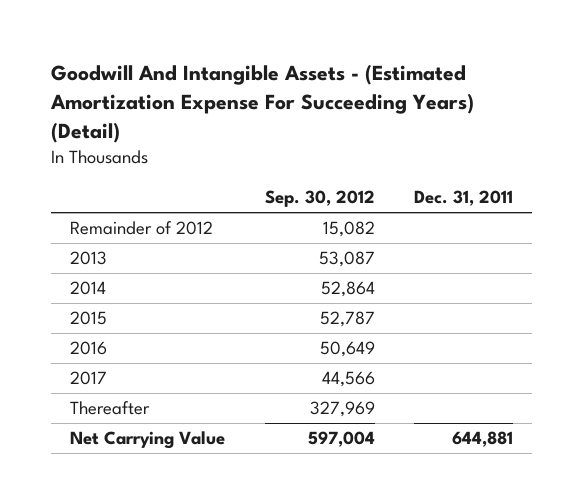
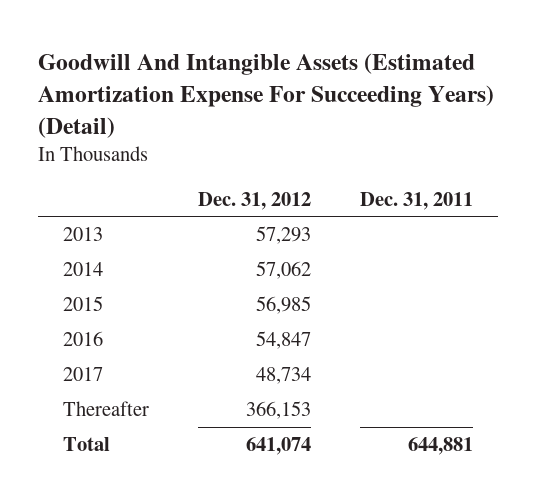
[49,63,474,143] Goodwill And Intangible Assets - (Estimated Amortization Expense For Succeeding Years) (Detail) -> [38,53,495,138] Goodwill And Intangible Assets (Estimated Amortization Expense For Succeeding Years) (Detail)
[264,190,375,208] Sep. 30, 2012 -> none
none -> [197,191,311,210] Dec. 31, 2012
[70,221,214,236] Remainder of 2012 -> none
[70,431,226,450] Net Carrying Value -> [62,437,110,452] Total

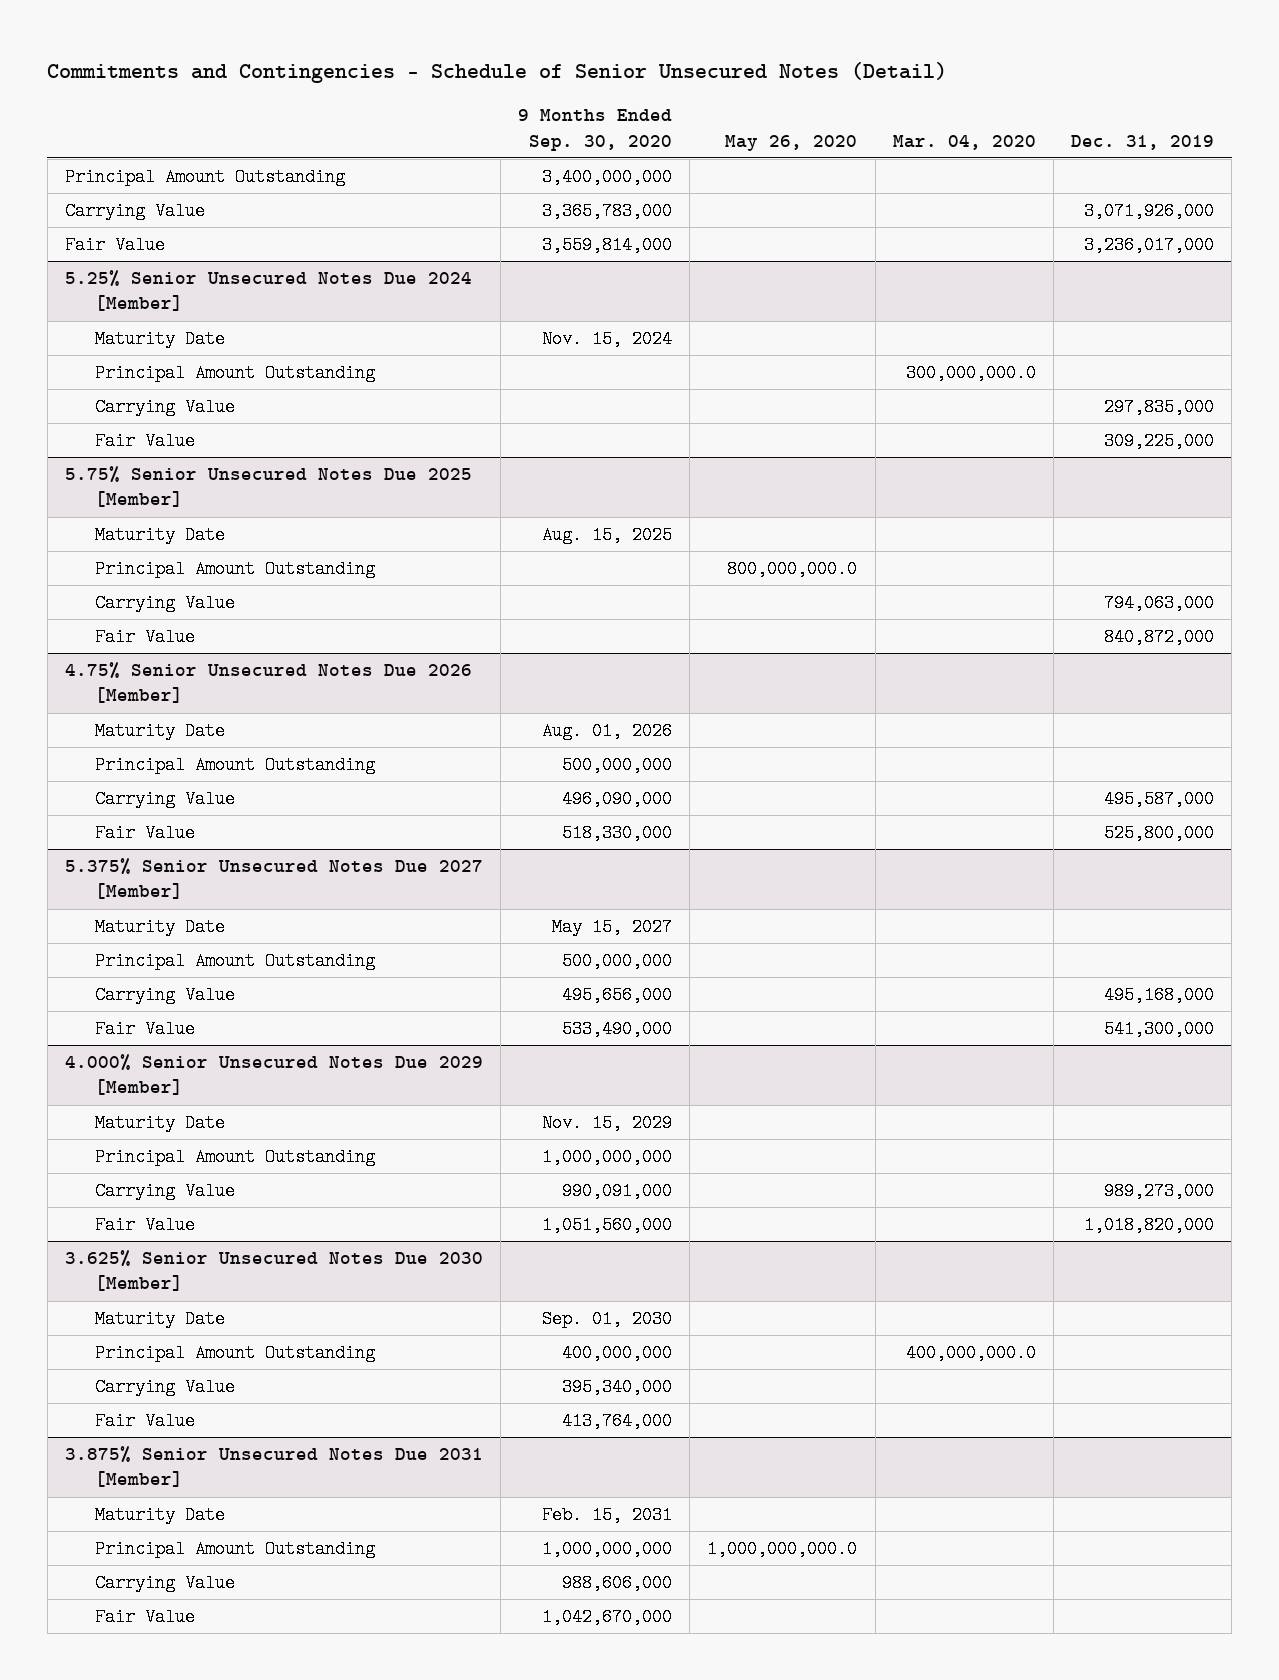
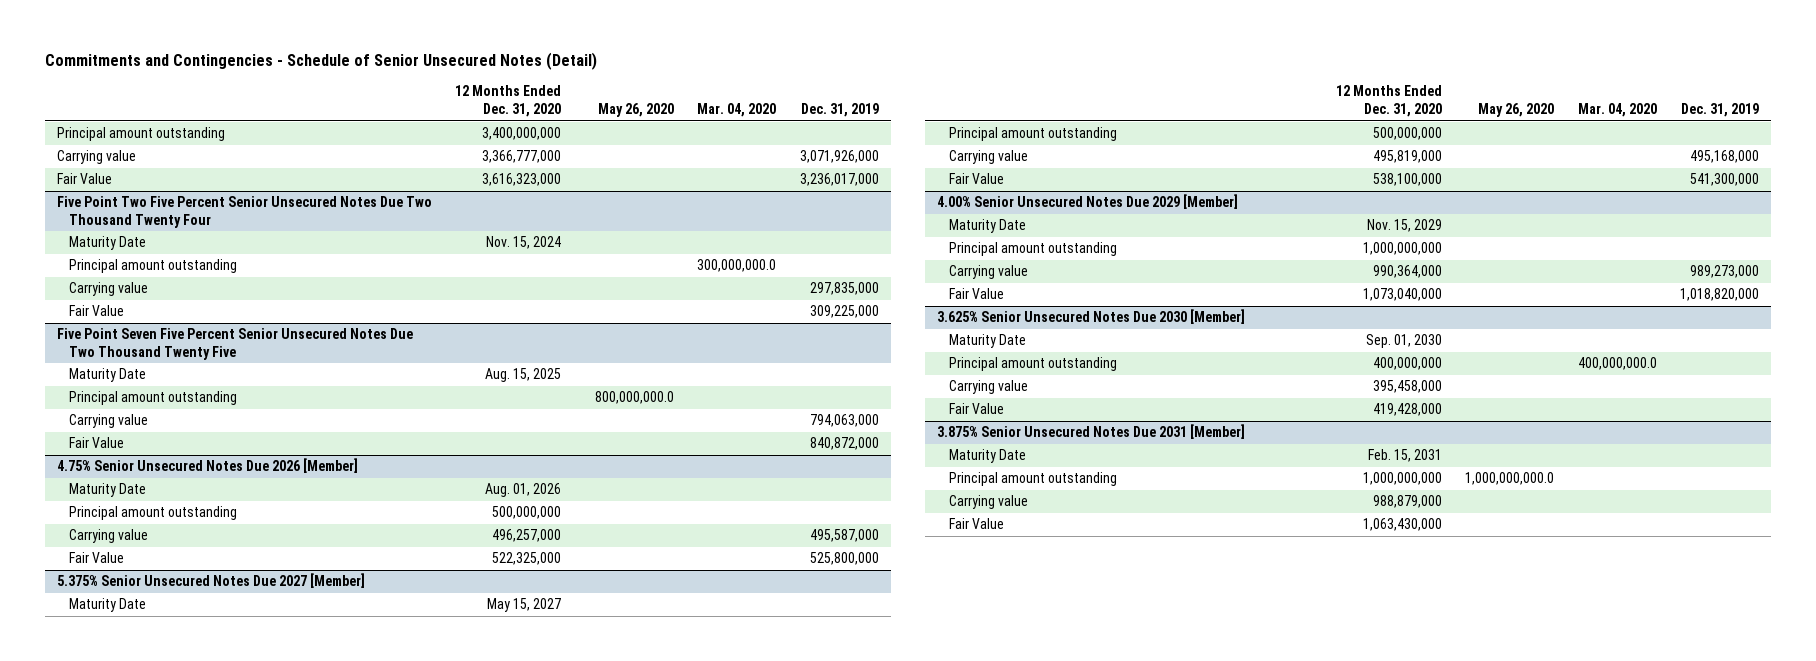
[518,109,673,151] 9 Months Ended Sep. 30, 2020 -> none
none -> [455,85,562,118] 12 Months Ended Dec. 31, 2020
[64,168,345,187] Principal Amount Outstanding -> [56,127,225,142] Principal amount outstanding
[64,202,205,221] Carrying Value -> [56,150,136,165] Carrying value
[64,270,472,312] 5.25% Senior Unsecured Notes Due 2024 [Member] -> [56,196,432,228] Five Point Two Five Percent Senior Unsecured Notes Due Two Thousand Twenty Four
[94,364,375,383] Principal Amount Outstanding -> [68,259,237,274] Principal amount outstanding
[94,398,235,417] Carrying Value -> [68,282,148,297] Carrying value
[64,466,472,508] 5.75% Senior Unsecured Notes Due 2025 [Member] -> [56,328,413,360] Five Point Seven Five Percent Senior Unsecured Notes Due Two Thousand Twenty Five
[94,560,375,579] Principal Amount Outstanding -> [68,391,237,406] Principal amount outstanding
[94,594,235,613] Carrying Value -> [68,414,148,429] Carrying value
[94,756,375,775] Principal Amount Outstanding -> [68,506,237,521] Principal amount outstanding
[94,790,235,809] Carrying Value -> [68,529,148,544] Carrying value
[94,952,375,971] Principal Amount Outstanding -> [949,127,1118,142] Principal amount outstanding
[94,986,235,1005] Carrying Value -> [949,150,1029,165] Carrying value
[64,1054,483,1096] 4.000% Senior Unsecured Notes Due 2029 [Member] -> [937,194,1239,210] 4.00% Senior Unsecured Notes Due 2029 [Member]
[94,1148,375,1167] Principal Amount Outstanding -> [949,242,1118,257] Principal amount outstanding
[94,1182,235,1201] Carrying Value -> [949,265,1029,280] Carrying value
[94,1344,375,1363] Principal Amount Outstanding -> [949,357,1118,372] Principal amount outstanding
[94,1378,235,1397] Carrying Value -> [949,380,1029,395] Carrying value
[94,1540,375,1559] Principal Amount Outstanding -> [949,472,1118,487] Principal amount outstanding
[94,1574,235,1593] Carrying Value -> [949,495,1029,510] Carrying value

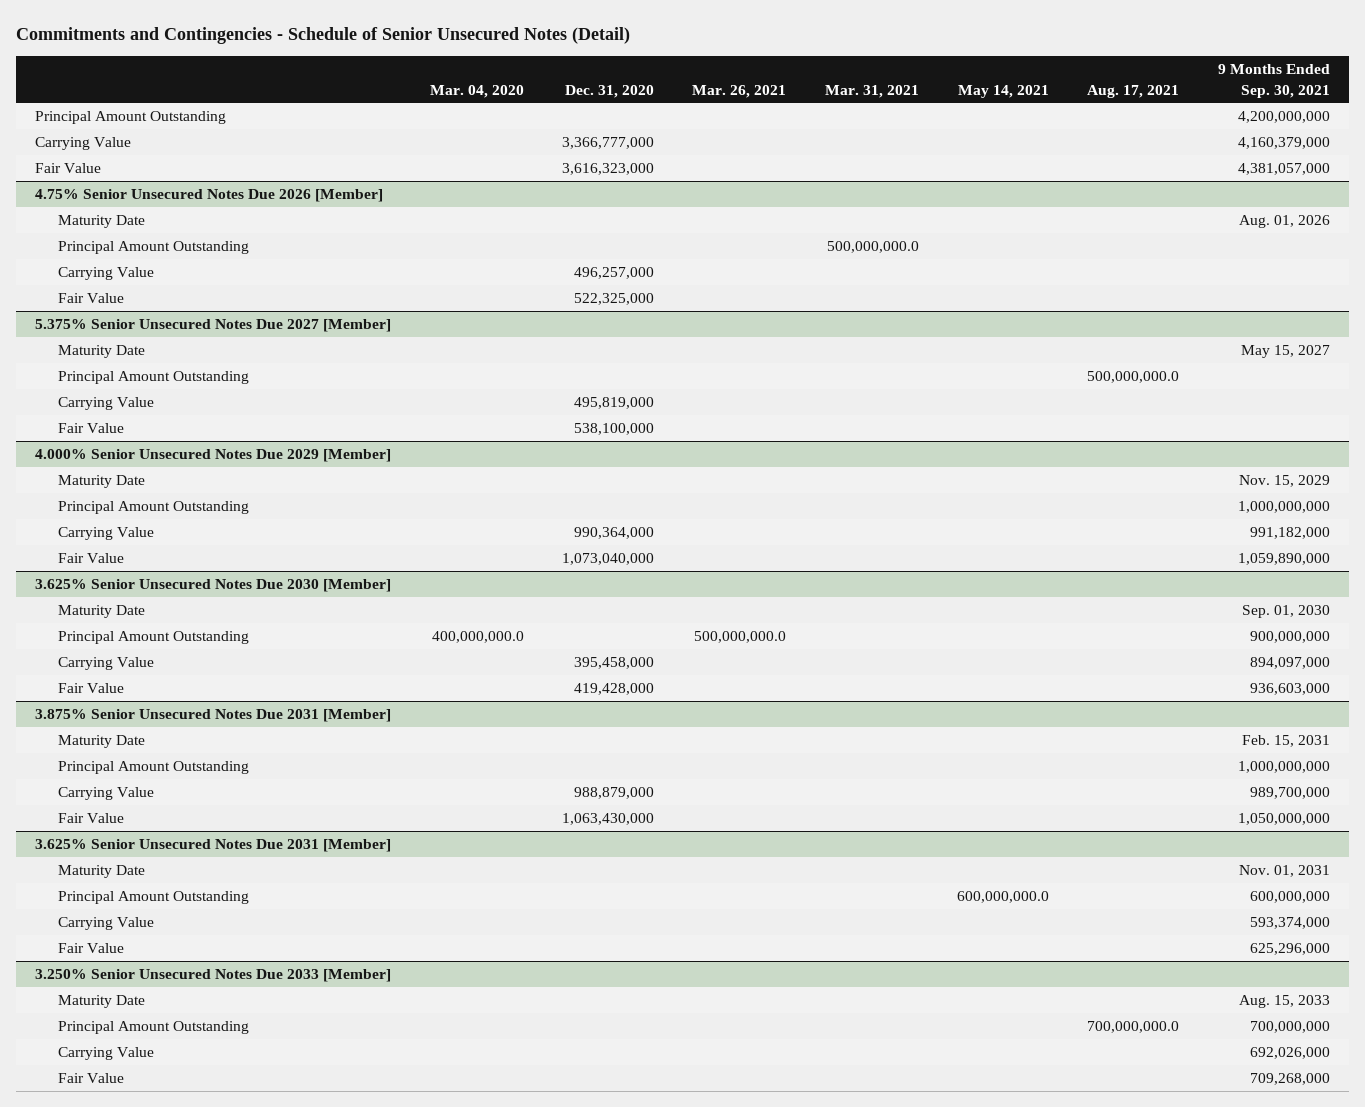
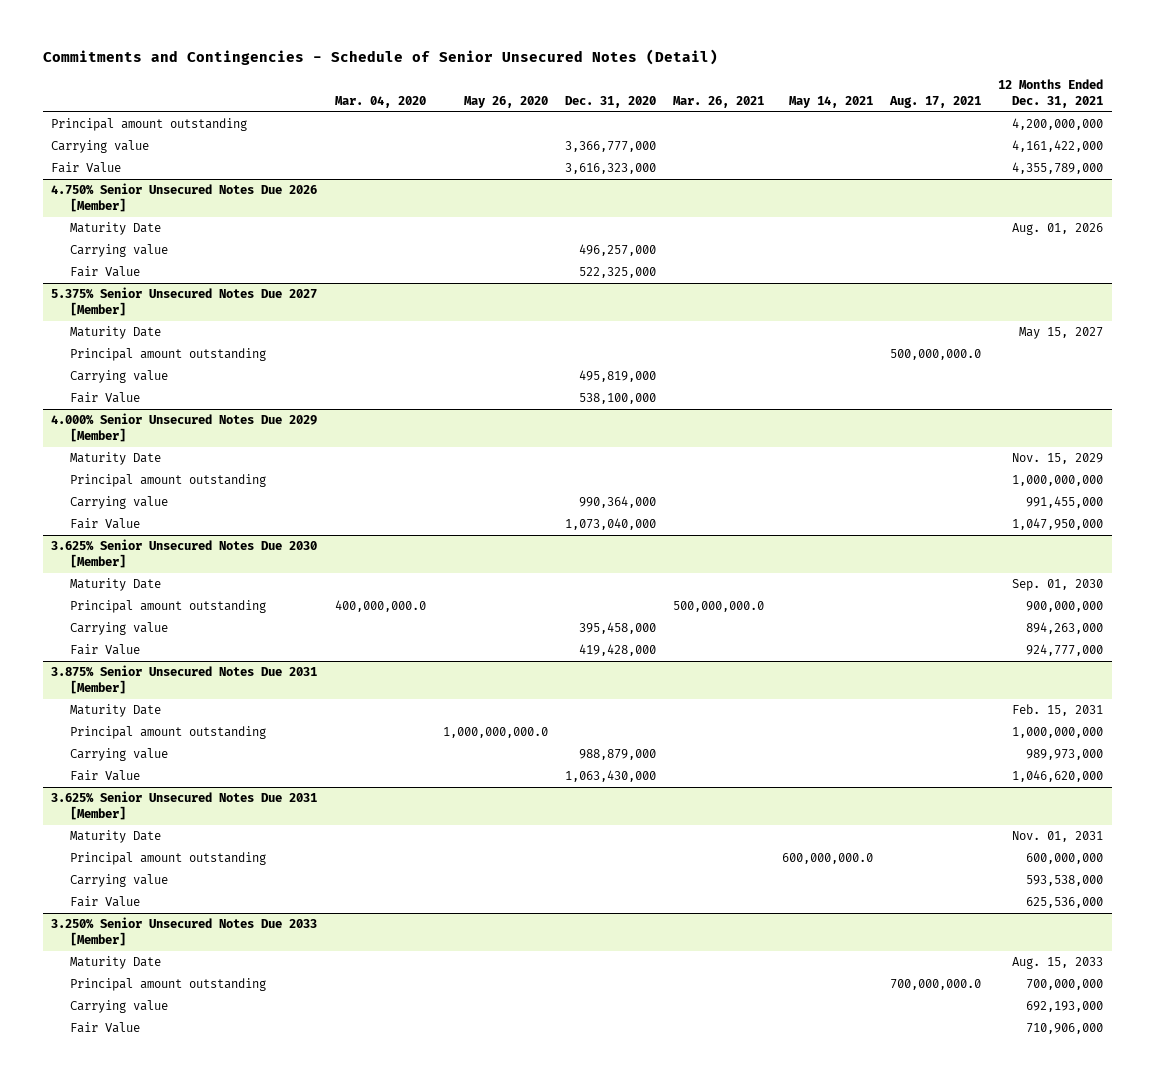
[824,84,919,98] Mar. 31, 2021 -> none
[1217,64,1330,98] 9 Months Ended Sep. 30, 2021 -> none
none -> [463,95,548,108] May 26, 2020
none -> [998,79,1104,108] 12 Months Ended Dec. 31, 2021
[35,111,227,125] Principal Amount Outstanding -> [51,118,248,132] Principal amount outstanding
[35,137,132,151] Carrying Value -> [51,140,150,154] Carrying value
[35,189,384,203] 4.75% Senior Unsecured Notes Due 2026 [Member] -> [51,183,318,212] 4.750% Senior Unsecured Notes Due 2026 [Member]
[57,241,249,255] Principal Amount Outstanding -> none
[57,267,154,281] Carrying Value -> [70,244,169,258] Carrying value
[57,371,249,385] Principal Amount Outstanding -> [70,348,267,362] Principal amount outstanding
[57,397,154,411] Carrying Value -> [70,370,169,384] Carrying value
[57,501,249,515] Principal Amount Outstanding -> [70,474,267,488] Principal amount outstanding
[57,527,154,541] Carrying Value -> [70,496,169,510] Carrying value
[57,631,249,645] Principal Amount Outstanding -> [70,600,267,614] Principal amount outstanding
[57,657,154,671] Carrying Value -> [70,622,169,636] Carrying value
[57,761,249,775] Principal Amount Outstanding -> [70,726,267,740] Principal amount outstanding
[57,787,154,801] Carrying Value -> [70,748,169,762] Carrying value
[57,891,249,905] Principal Amount Outstanding -> [70,852,267,866] Principal amount outstanding
[57,917,154,931] Carrying Value -> [70,874,169,888] Carrying value
[57,1021,249,1035] Principal Amount Outstanding -> [70,978,267,992] Principal amount outstanding
[57,1047,154,1061] Carrying Value -> [70,1000,169,1014] Carrying value

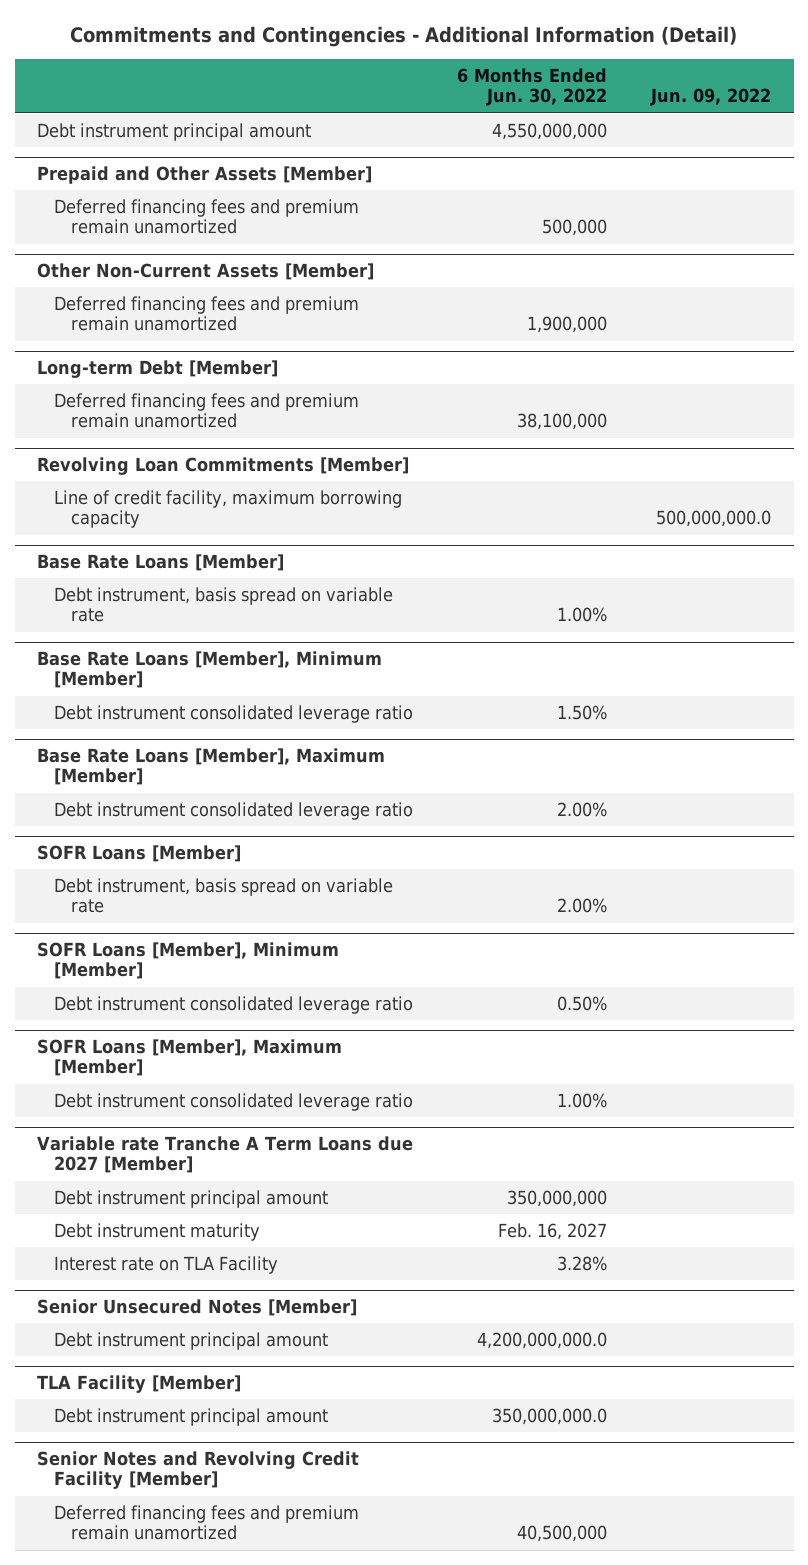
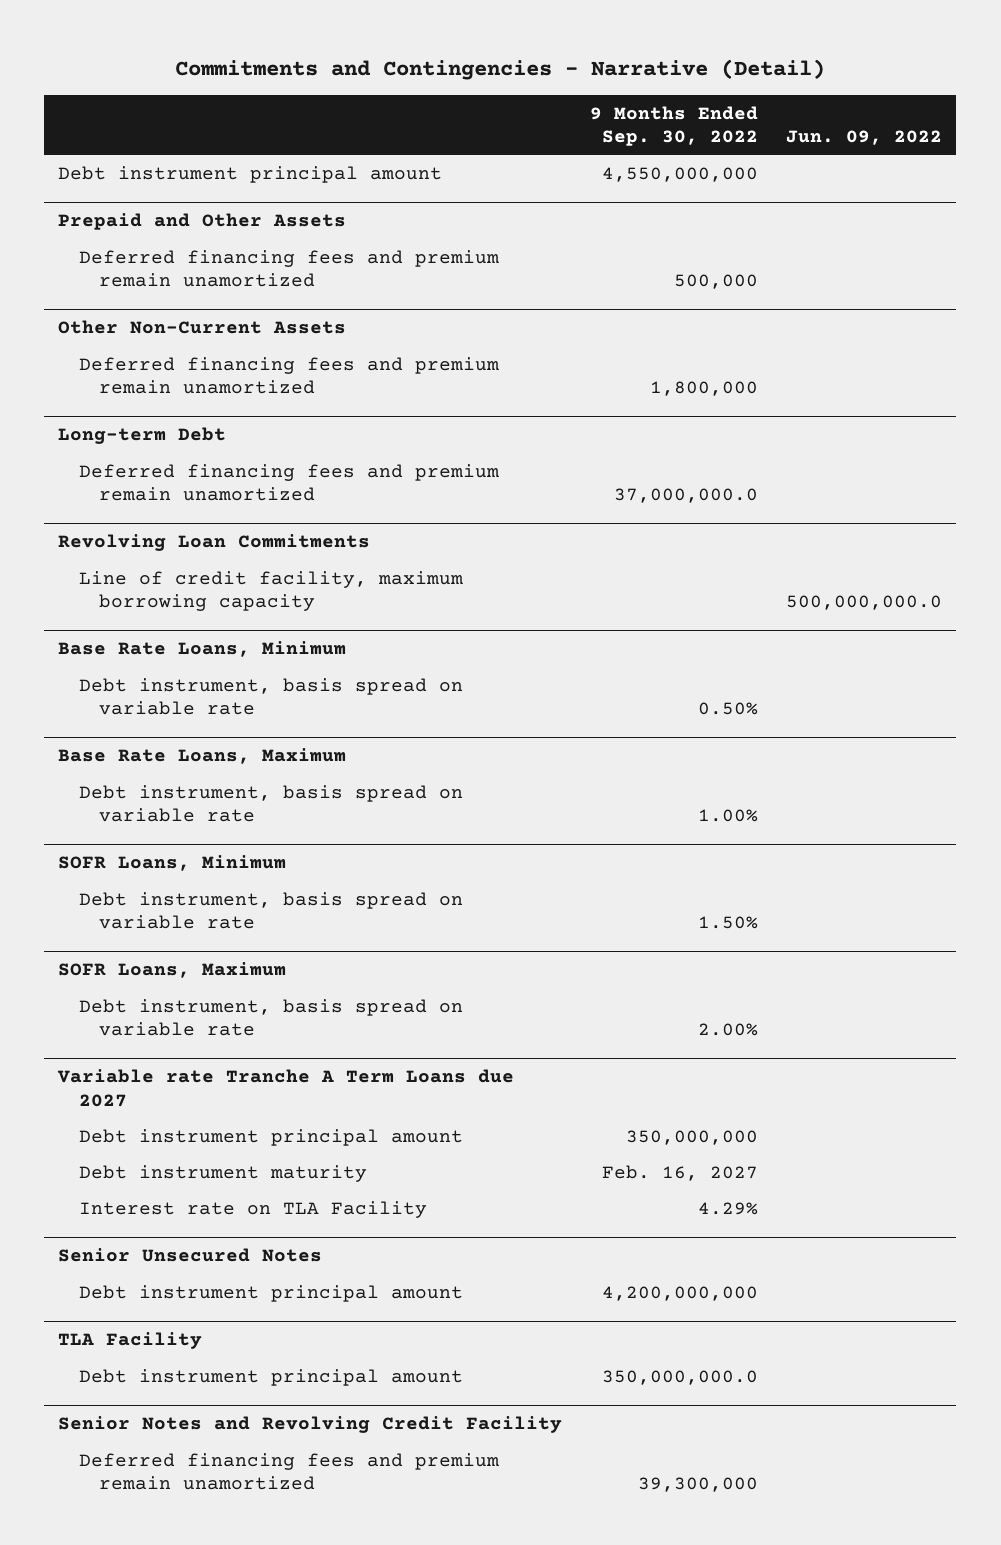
[70,25,738,47] Commitments and Contingencies - Additional Information (Detail) -> [175,58,826,80] Commitments and Contingencies - Narrative (Detail)
[457,67,608,107] 6 Months Ended Jun. 30, 2022 -> none
none -> [590,105,759,146] 9 Months Ended Sep. 30, 2022
[36,166,372,185] Prepaid and Other Assets [Member] -> [58,213,347,231] Prepaid and Other Assets
[36,263,374,281] Other Non-Current Assets [Member] -> [58,320,347,335] Other Non-Current Assets
[36,360,278,379] Long-term Debt [Member] -> [58,427,227,445] Long-term Debt
[36,457,409,476] Revolving Loan Commitments [Member] -> [58,534,371,552] Revolving Loan Commitments
[36,554,284,572] Base Rate Loans [Member] -> none
[53,586,393,623] Debt instrument, basis spread on variable rate -> none
[53,704,413,723] Debt instrument consolidated leverage ratio -> none
[53,801,413,820] Debt instrument consolidated leverage ratio -> none
[36,845,241,863] SOFR Loans [Member] -> none
[53,877,393,914] Debt instrument, basis spread on variable rate -> none
[53,995,413,1014] Debt instrument consolidated leverage ratio -> none
[53,1092,413,1111] Debt instrument consolidated leverage ratio -> none
[36,651,382,689] Base Rate Loans [Member], Minimum [Member] -> [58,641,347,658] Base Rate Loans, Minimum
none -> [78,677,463,715] Debt instrument, basis spread on variable rate
[36,748,385,786] Base Rate Loans [Member], Maximum [Member] -> [58,748,347,765] Base Rate Loans, Maximum
none -> [78,784,463,822] Debt instrument, basis spread on variable rate
[36,942,339,980] SOFR Loans [Member], Minimum [Member] -> [58,855,287,872] SOFR Loans, Minimum
none -> [78,891,463,929] Debt instrument, basis spread on variable rate
[36,1039,342,1077] SOFR Loans [Member], Maximum [Member] -> [58,962,287,979] SOFR Loans, Maximum
none -> [78,998,463,1036] Debt instrument, basis spread on variable rate
[36,1136,413,1174] Variable rate Tranche A Term Loans due 2027 [Member] -> [57,1069,515,1107] Variable rate Tranche A Term Loans due 2027
[36,1299,357,1317] Senior Unsecured Notes [Member] -> [58,1248,323,1263] Senior Unsecured Notes
[36,1375,241,1394] TLA Facility [Member] -> [58,1332,203,1350] TLA Facility
[36,1451,359,1490] Senior Notes and Revolving Credit Facility [Member] -> [58,1416,563,1434] Senior Notes and Revolving Credit Facility

